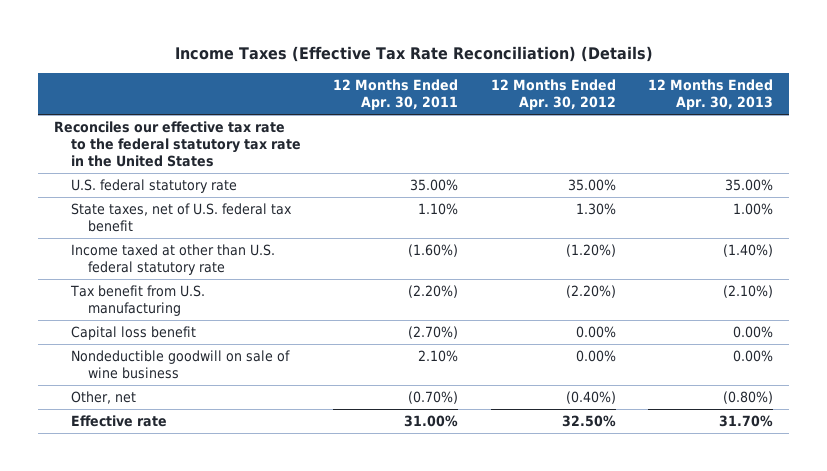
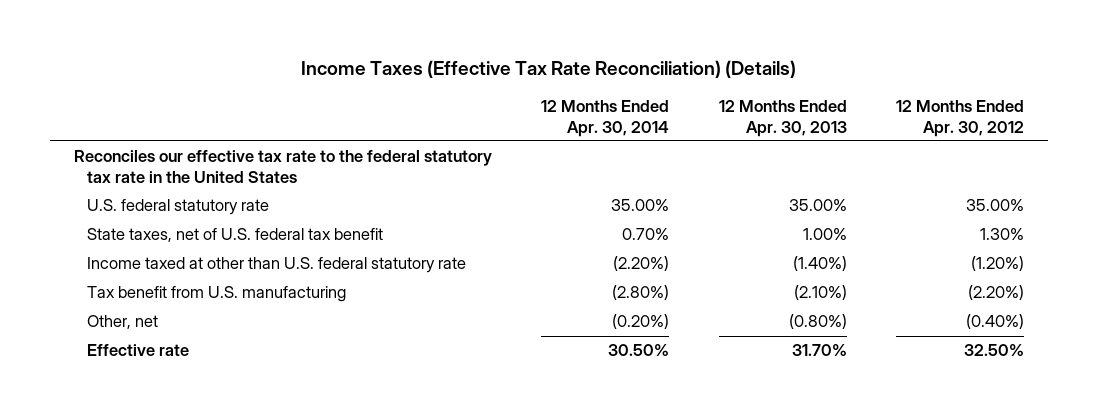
[333,79,459,111] 12 Months Ended Apr. 30, 2011 -> none
none -> [541,99,670,137] 12 Months Ended Apr. 30, 2014
[70,326,196,341] Capital loss benefit -> none
[70,350,290,379] Nondeductible goodwill on sale of wine business -> none

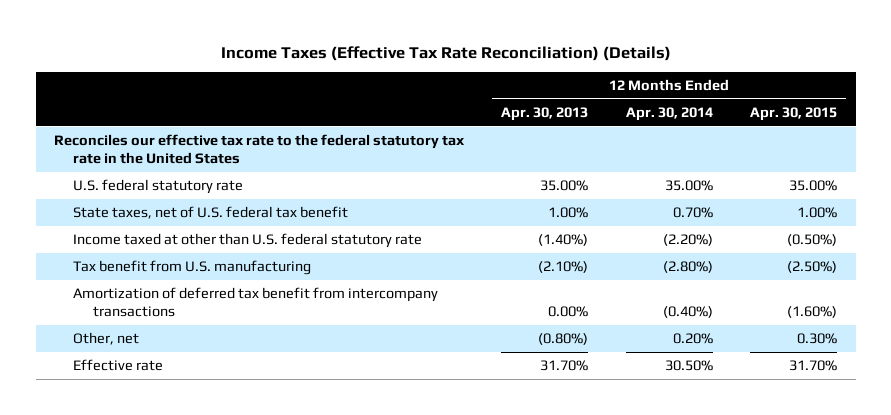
[895,99,1024,137] 12 Months Ended Apr. 30, 2012 -> none
none -> [749,107,837,122] Apr. 30, 2015
none -> [73,287,439,318] Amortization of deferred tax benefit from intercompany transactions
[612,314,670,330] (0.20%) -> [672,333,713,345] 0.20%

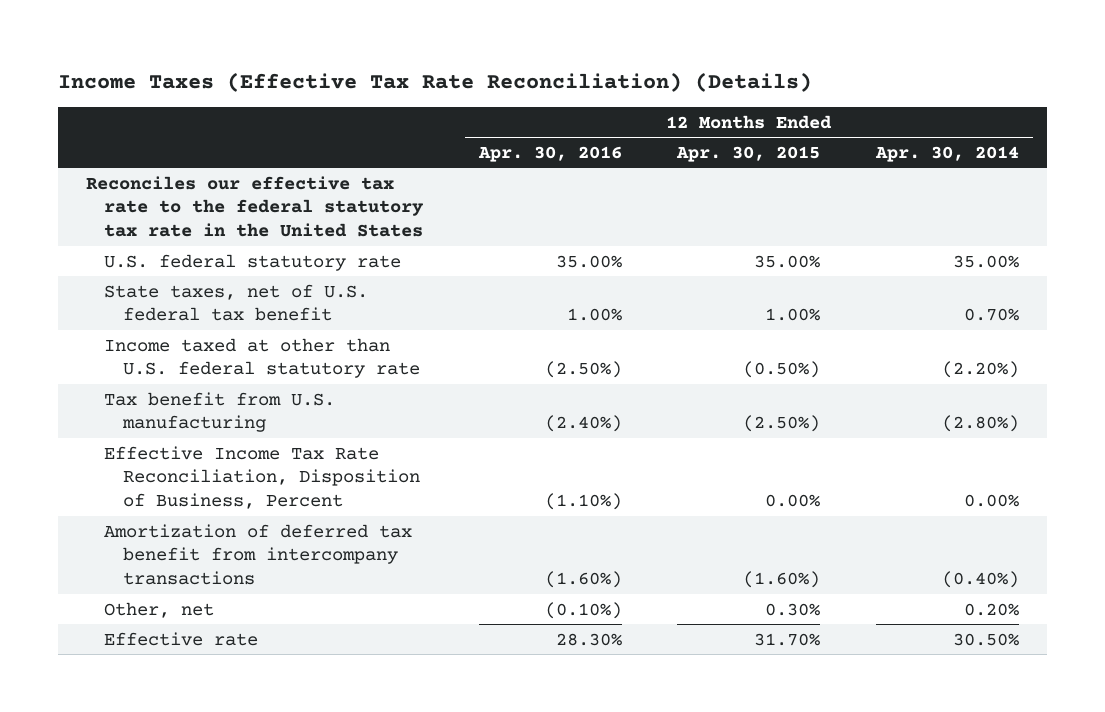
[501,107,589,122] Apr. 30, 2013 -> none
none -> [477,145,622,162] Apr. 30, 2016
none -> [104,445,420,510] Effective Income Tax Rate Reconciliation, Disposition of Business, Percent

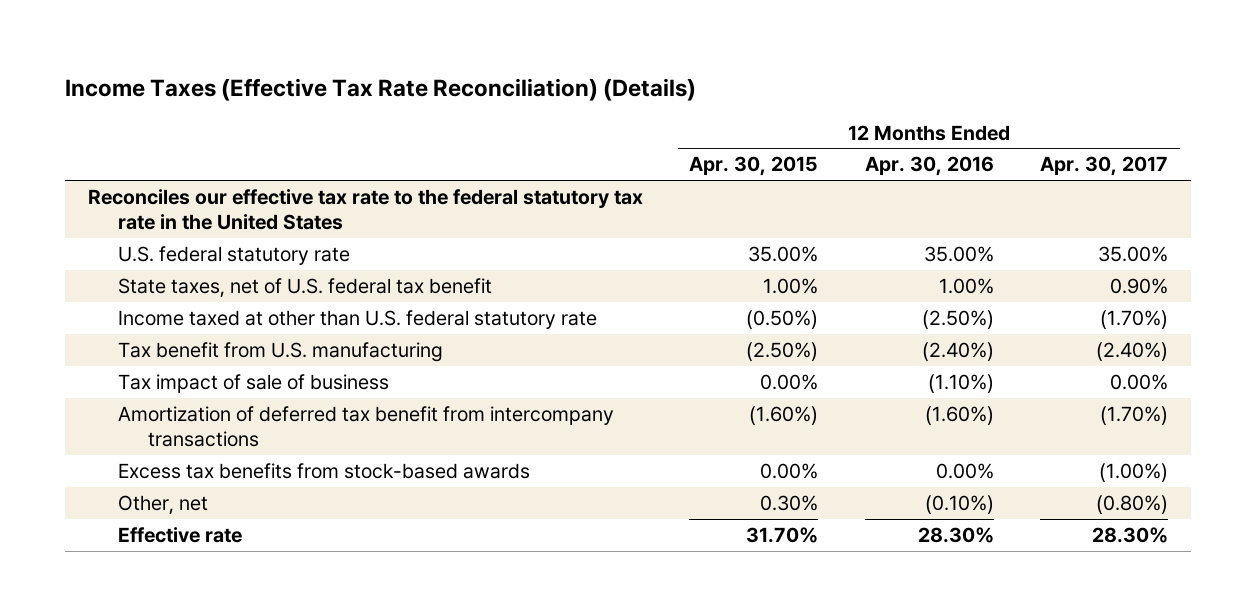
[874,145,1019,162] Apr. 30, 2014 -> none
none -> [1040,156,1169,177] Apr. 30, 2017
[104,445,420,510] Effective Income Tax Rate Reconciliation, Disposition of Business, Percent -> [117,374,389,394] Tax impact of sale of business
none -> [117,463,530,480] Excess tax benefits from stock-based awards

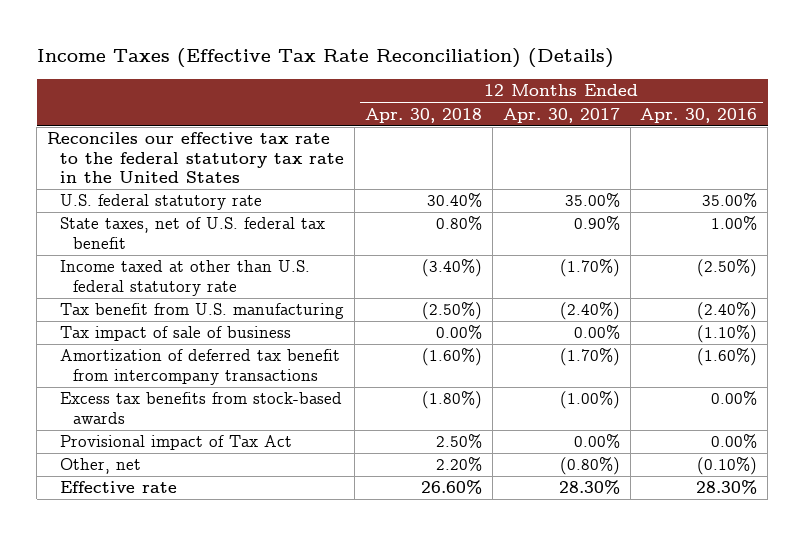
[689,156,819,177] Apr. 30, 2015 -> none
none -> [364,107,482,123] Apr. 30, 2018
none -> [60,435,293,451] Provisional impact of Tax Act

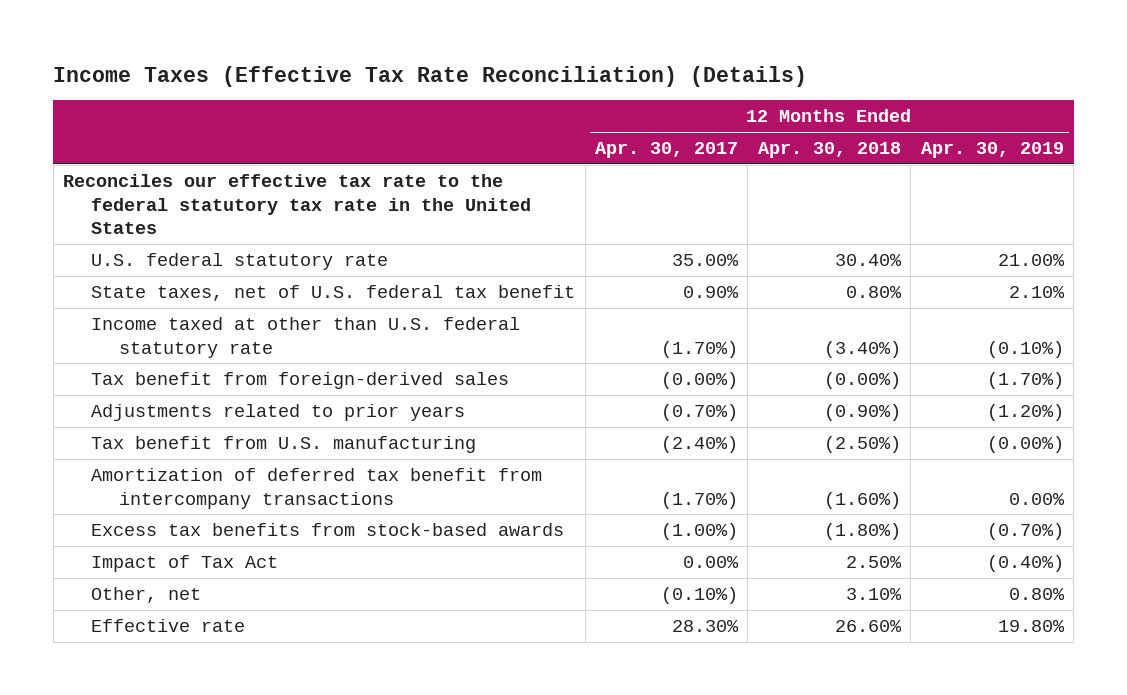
[640,107,758,123] Apr. 30, 2016 -> none
none -> [920,142,1064,159] Apr. 30, 2019
none -> [91,372,510,390] Tax benefit from foreign-derived sales
none -> [91,404,466,422] Adjustments related to prior years
[60,326,292,342] Tax impact of sale of business -> none
[60,435,293,451] Provisional impact of Tax Act -> [91,555,279,573] Impact of Tax Act
[435,457,482,472] 2.20% -> [845,588,902,601] 3.10%
[559,457,620,476] (0.80%) -> [660,587,738,605] (0.10%)

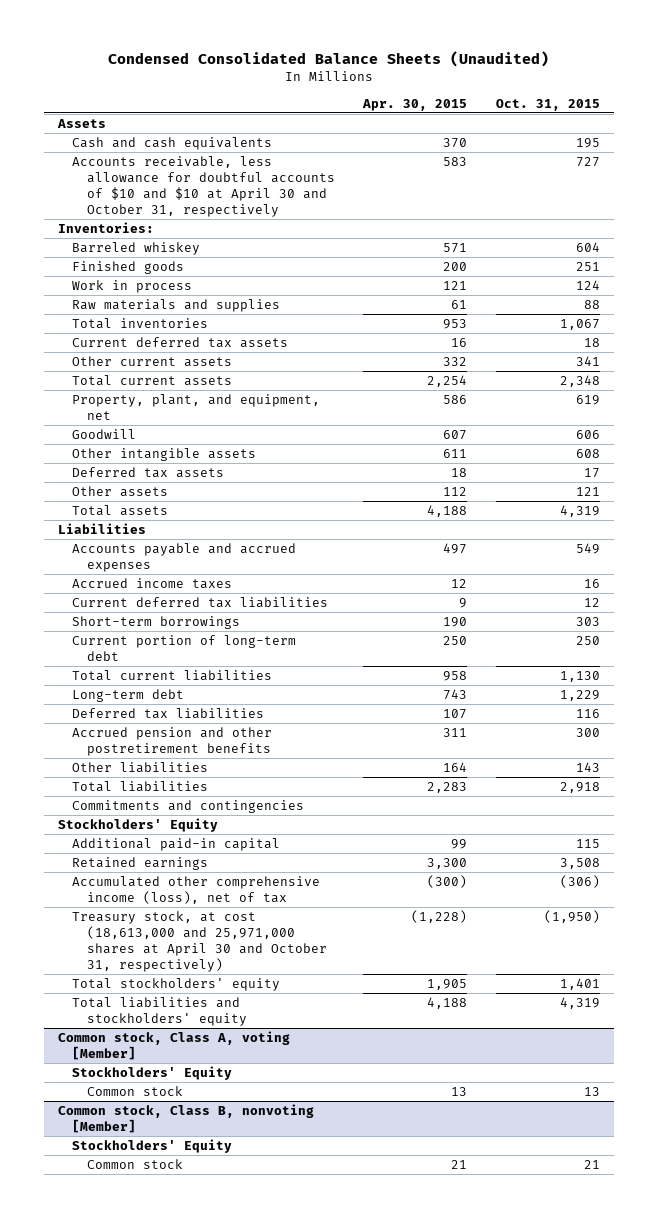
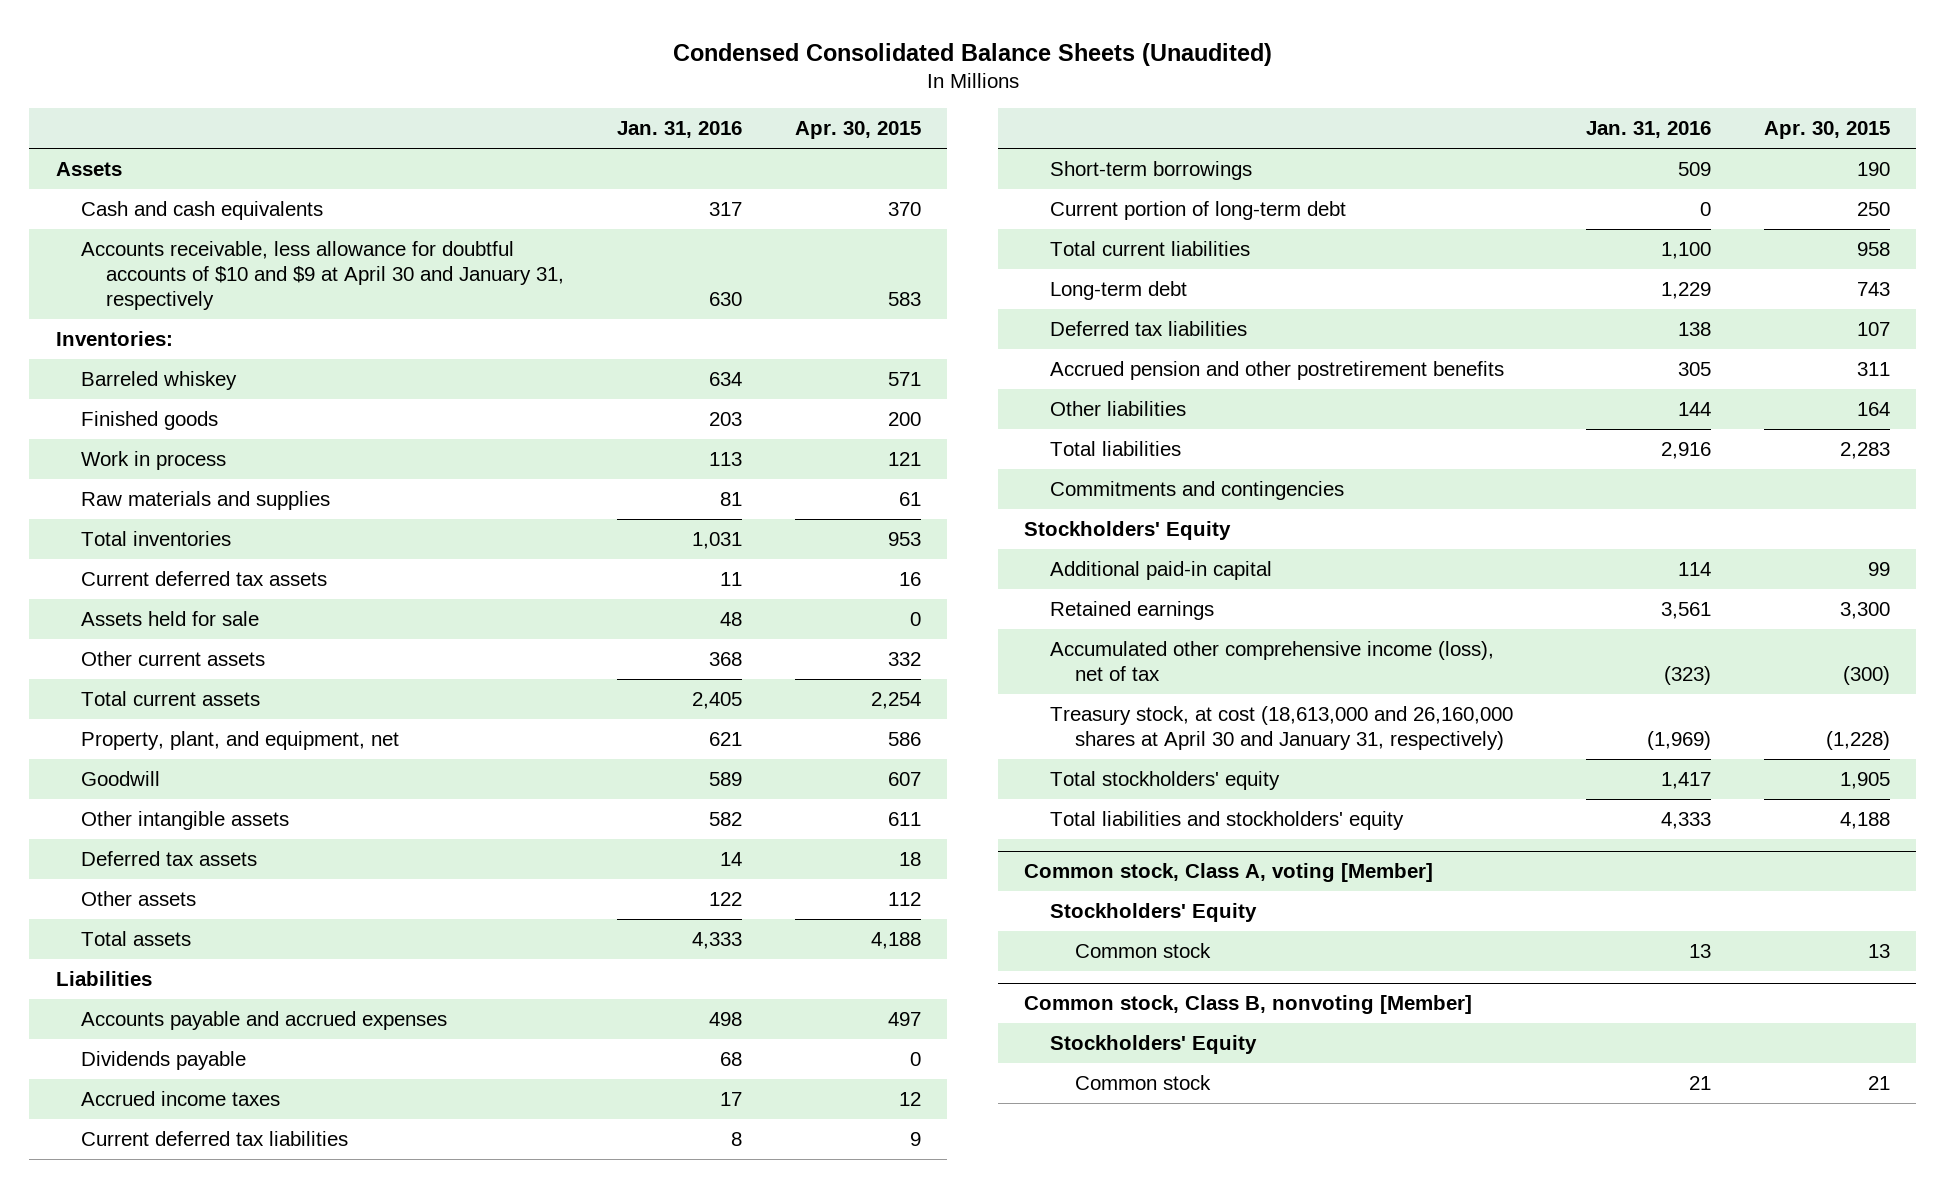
[495,98,600,111] Oct. 31, 2015 -> none
none -> [617,121,743,139] Jan. 31, 2016
[72,155,335,217] Accounts receivable, less allowance for doubtful accounts of $10 and $10 at April 30 and October 31, respectively -> [81,240,565,311] Accounts receivable, less allowance for doubtful accounts of $10 and $9 at April 30 and January 31, respectively
none -> [81,610,260,626] Assets held for sale
none -> [81,1050,247,1070] Dividends payable
[72,910,327,972] Treasury stock, at cost (18,613,000 and 25,971,000 shares at April 30 and October 31, respectively) -> [1049,705,1513,751] Treasury stock, at cost (18,613,000 and 26,160,000 shares at April 30 and January 31, respectively)

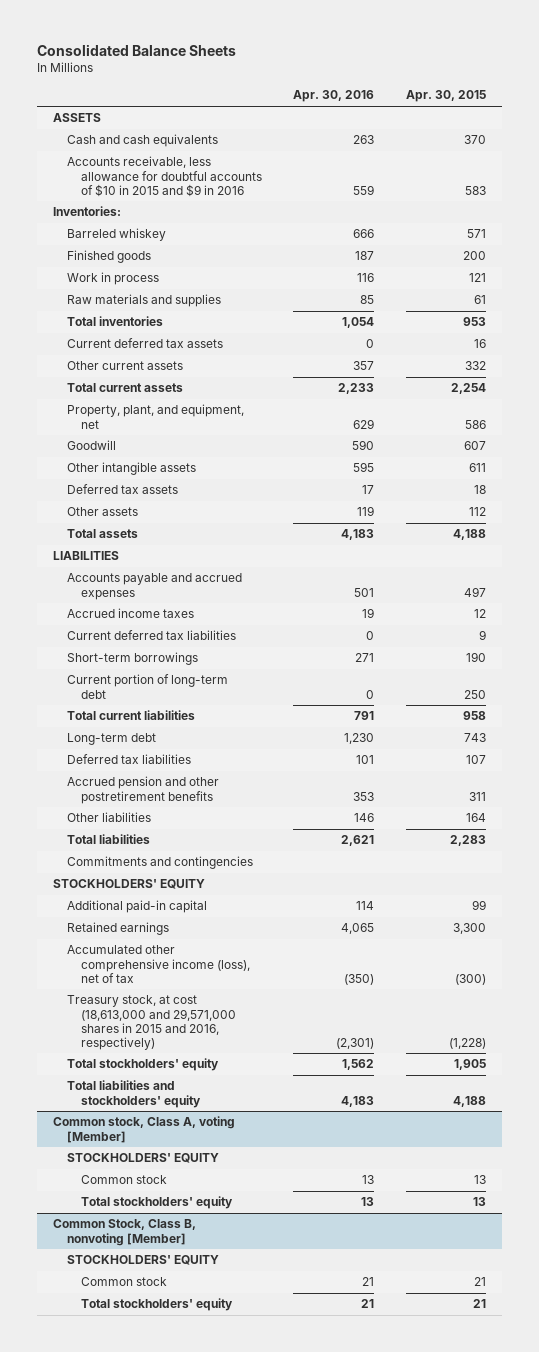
[672,42,1272,66] Condensed Consolidated Balance Sheets (Unaudited) -> [37,43,237,56] Consolidated Balance Sheets
[617,121,743,139] Jan. 31, 2016 -> none
none -> [293,90,375,103] Apr. 30, 2016
[55,161,122,176] Assets -> [52,113,101,123] ASSETS
[81,240,565,311] Accounts receivable, less allowance for doubtful accounts of $10 and $9 at April 30 and January 31, respectively -> [66,156,262,197] Accounts receivable, less allowance for doubtful accounts of $10 in 2015 and $9 in 2016
[81,610,260,626] Assets held for sale -> none
[55,970,152,986] Liabilities -> [52,551,119,561] LIABILITIES
[81,1050,247,1070] Dividends payable -> none
[1024,520,1232,540] Stockholders' Equity -> [52,879,205,890] STOCKHOLDERS' EQUITY
[1049,705,1513,751] Treasury stock, at cost (18,613,000 and 26,160,000 shares at April 30 and January 31, respectively) -> [66,995,236,1050] Treasury stock, at cost (18,613,000 and 29,571,000 shares in 2015 and 2016, respectively)
[1049,902,1257,922] Stockholders' Equity -> [66,1153,219,1164] STOCKHOLDERS' EQUITY
none -> [80,1196,233,1210] Total stockholders' equity
[1024,995,1473,1015] Common stock, Class B, nonvoting [Member] -> [52,1219,196,1246] Common Stock, Class B, nonvoting [Member]
[1049,1034,1257,1054] Stockholders' Equity -> [66,1255,219,1266] STOCKHOLDERS' EQUITY
none -> [80,1298,233,1312] Total stockholders' equity

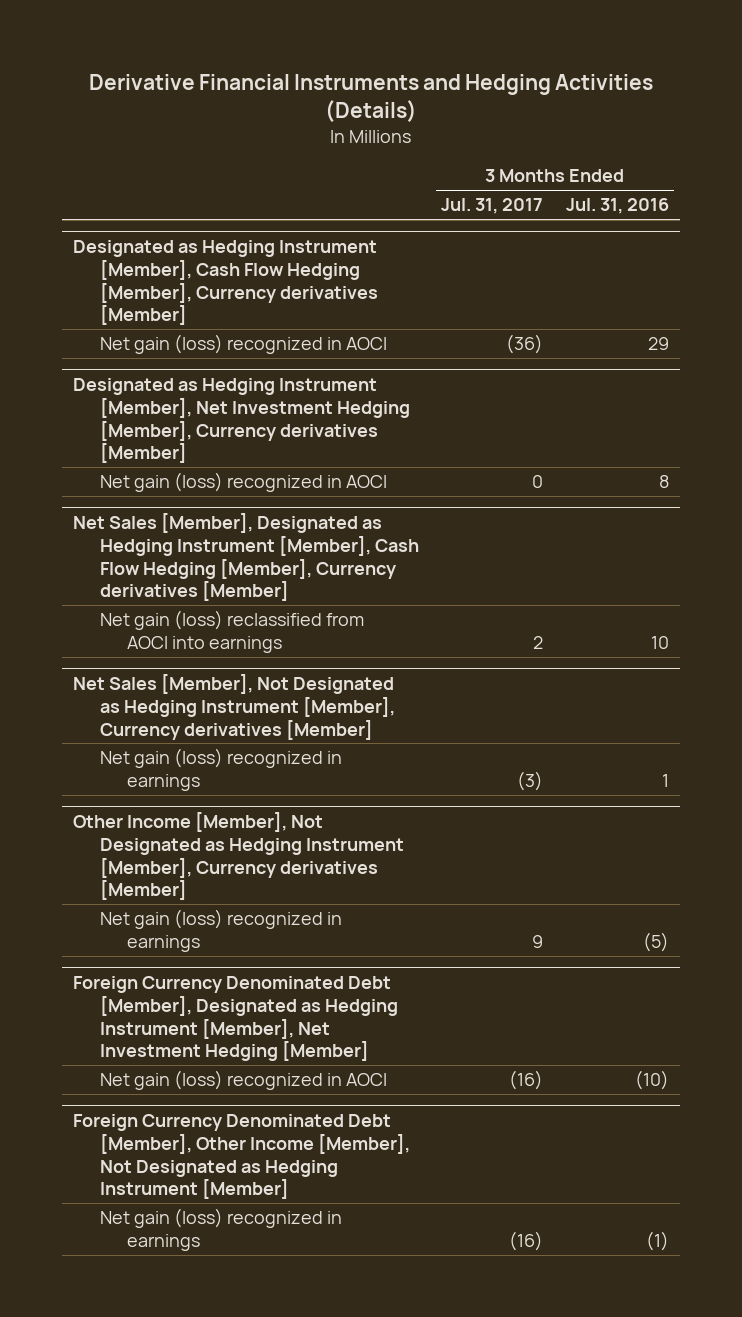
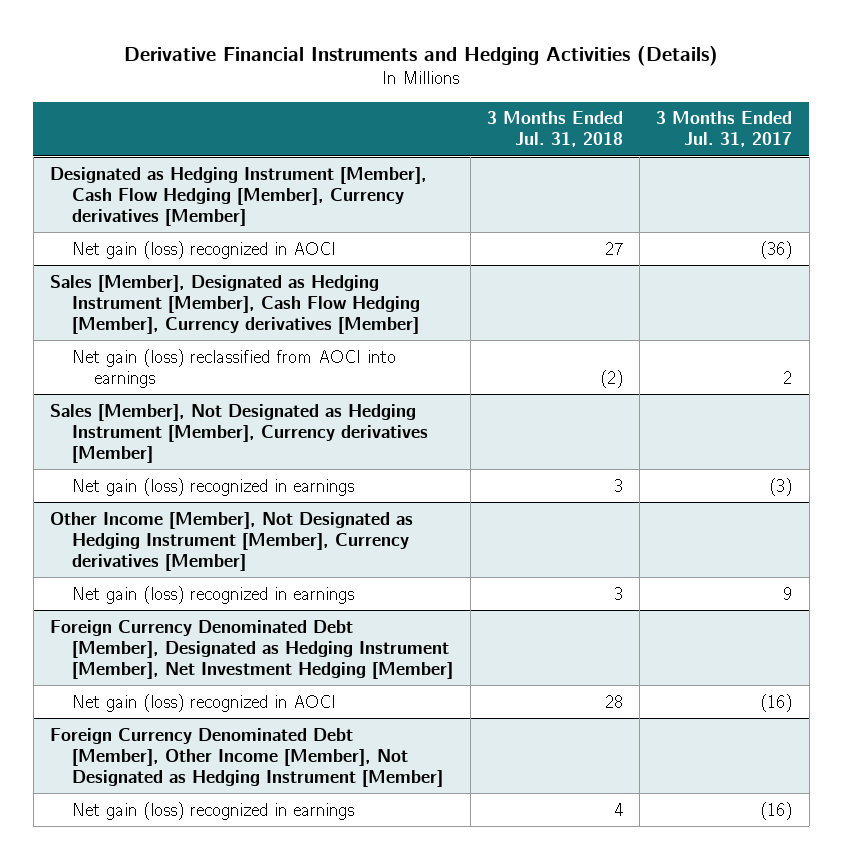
[565,198,669,215] Jul. 31, 2016 -> none
none -> [486,111,623,148] 3 Months Ended Jul. 31, 2018
[73,377,410,464] Designated as Hedging Instrument [Member], Net Investment Hedging [Member], Currency derivatives [Member] -> none
[99,472,387,493] Net gain (loss) recognized in AOCI -> none
[73,512,419,602] Net Sales [Member], Designated as Hedging Instrument [Member], Cash Flow Hedging [Member], Currency derivatives [Member] -> [50,274,421,334] Sales [Member], Designated as Hedging Instrument [Member], Cash Flow Hedging [Member], Currency derivatives [Member]
[73,673,395,740] Net Sales [Member], Not Designated as Hedging Instrument [Member], Currency derivatives [Member] -> [50,403,429,463] Sales [Member], Not Designated as Hedging Instrument [Member], Currency derivatives [Member]

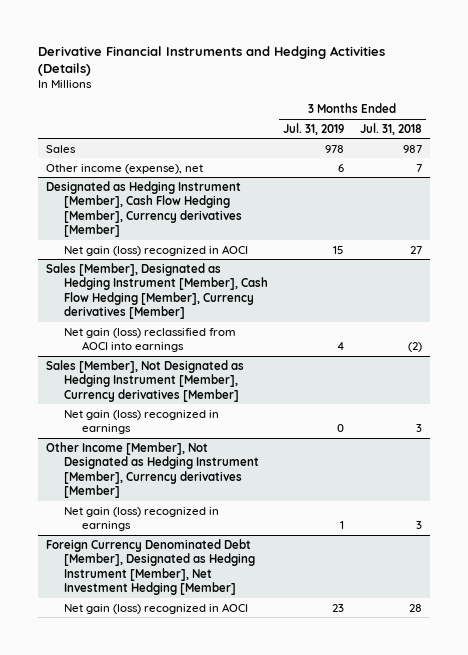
[656,111,793,148] 3 Months Ended Jul. 31, 2017 -> none
none -> [283,122,345,135] Jul. 31, 2019
none -> [45,144,76,153] Sales
none -> [45,163,203,174] Other income (expense), net
[50,727,444,787] Foreign Currency Denominated Debt [Member], Other Income [Member], Not Designated as Hedging Instrument [Member] -> none
[72,801,355,820] Net gain (loss) recognized in earnings -> none

